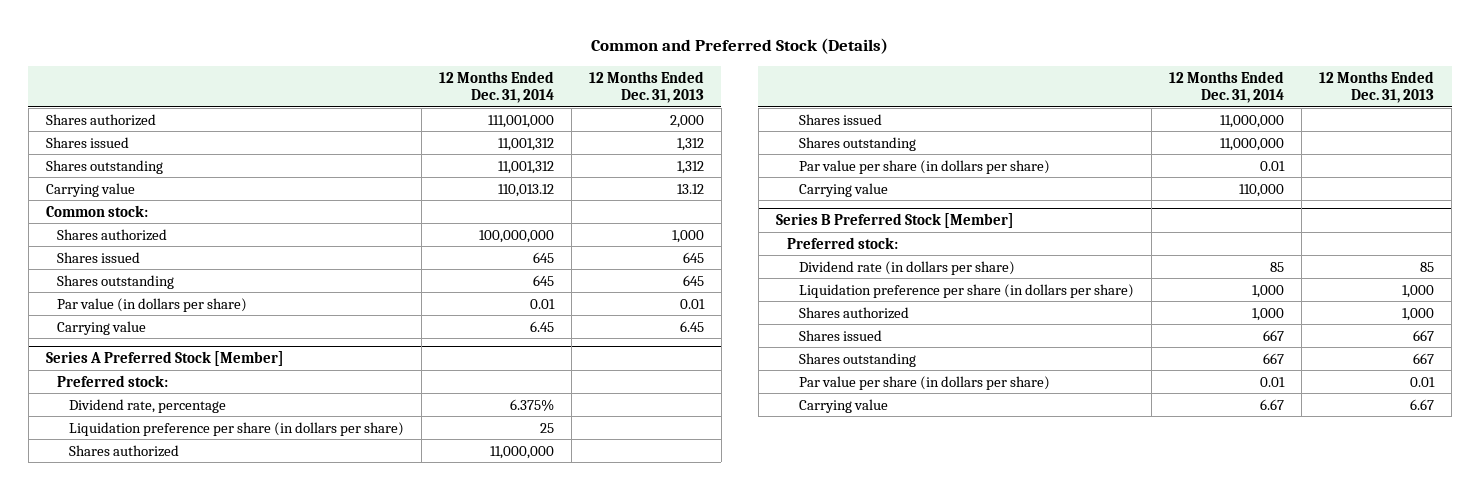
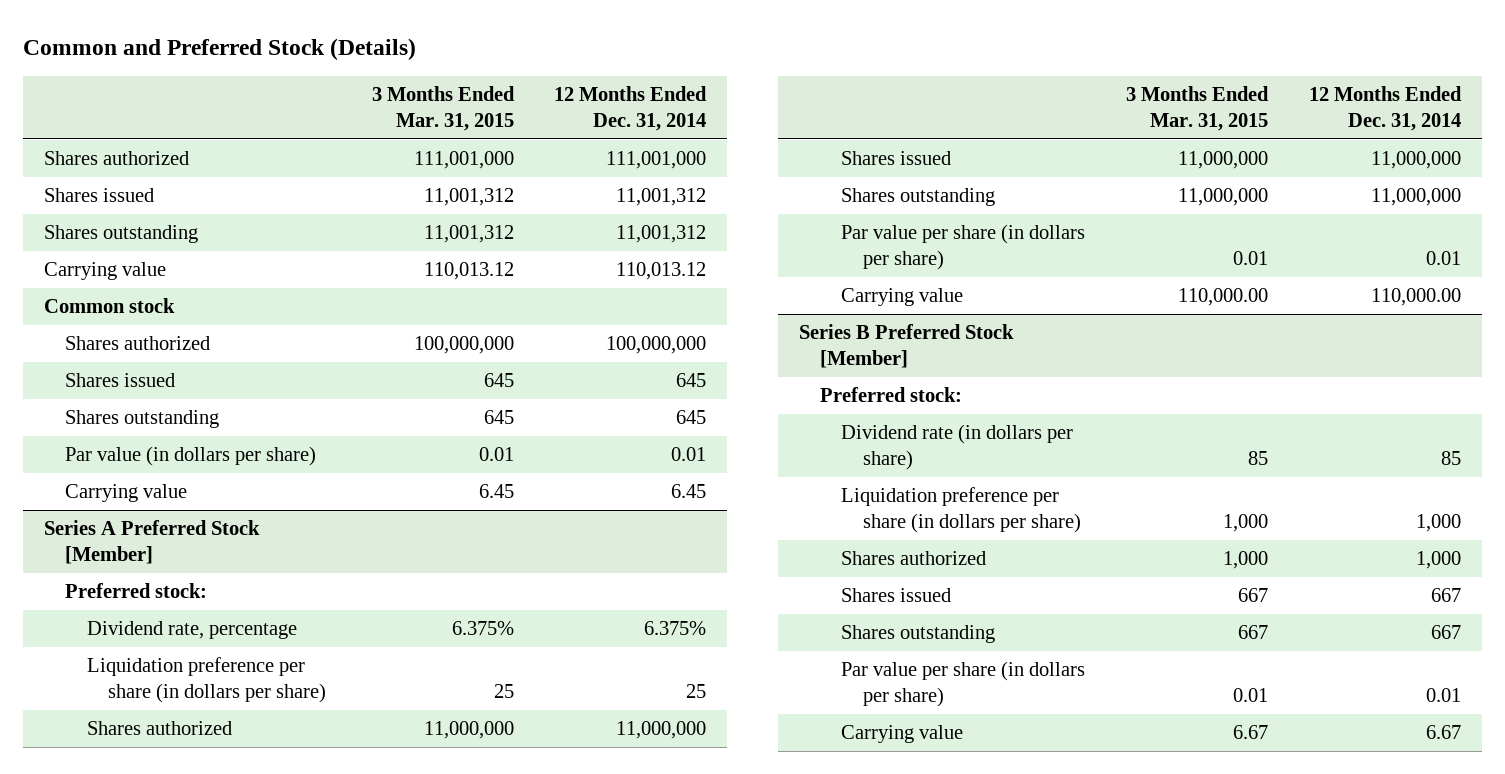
[588,70,704,104] 12 Months Ended Dec. 31, 2013 -> none
none -> [371,85,515,132] 3 Months Ended Mar. 31, 2015
[45,204,148,217] Common stock: -> [43,297,175,313] Common stock
[1238,183,1284,197] 110,000 -> [1371,287,1462,306] 110,000.00

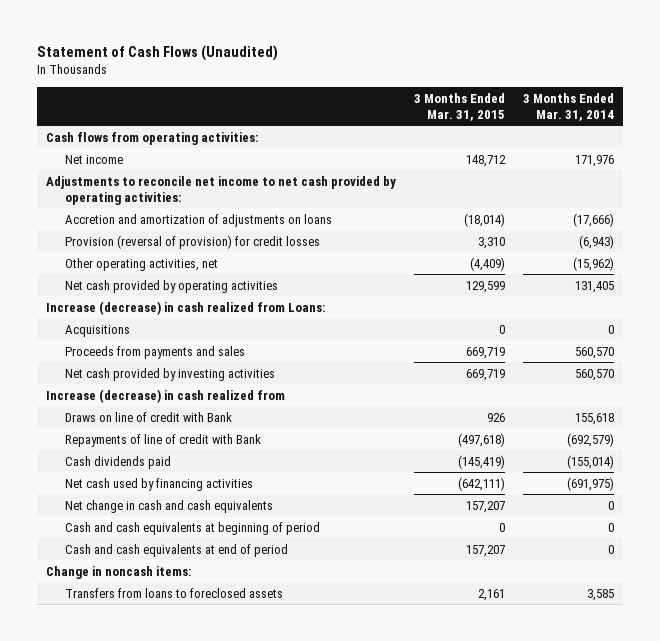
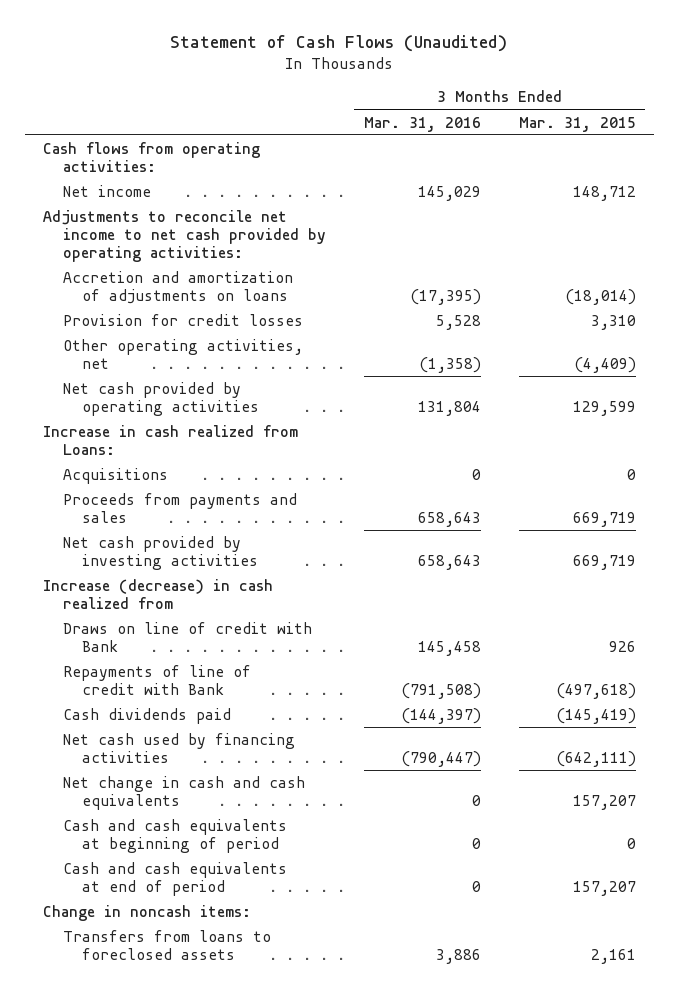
[523,92,615,121] 3 Months Ended Mar. 31, 2014 -> none
none -> [363,116,481,132] Mar. 31, 2016
[65,234,321,249] Provision (reversal of provision) for credit losses -> [62,313,303,326] Provision for credit losses
[46,300,326,315] Increase (decrease) in cash realized from Loans: -> [43,424,299,455] Increase in cash realized from Loans:

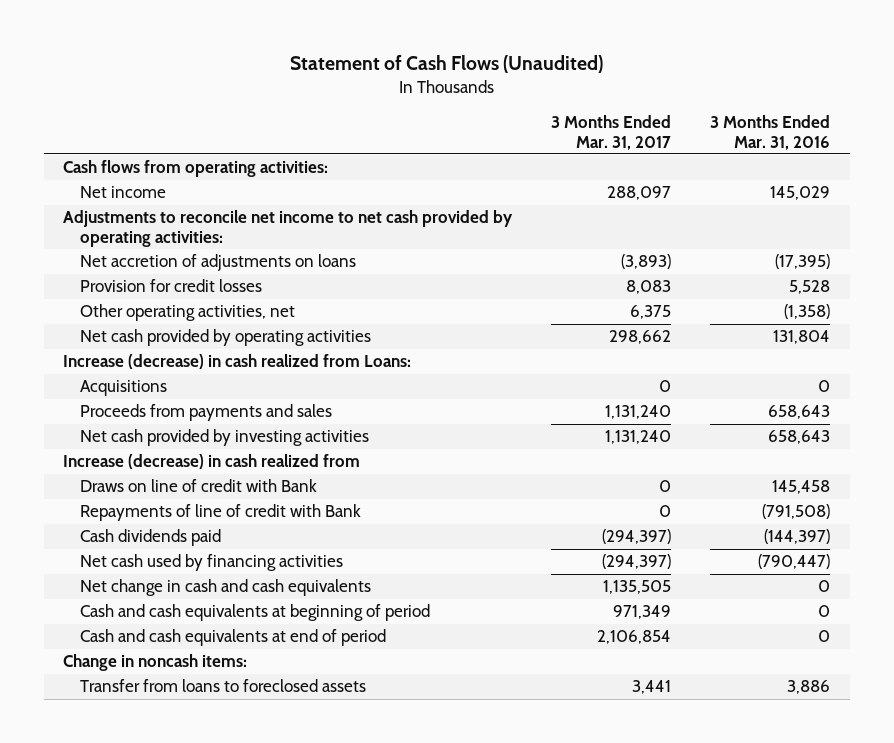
[518,116,636,132] Mar. 31, 2015 -> none
none -> [551,115,672,150] 3 Months Ended Mar. 31, 2017
[62,270,293,304] Accretion and amortization of adjustments on loans -> [80,254,357,272] Net accretion of adjustments on loans
[43,424,299,455] Increase in cash realized from Loans: -> [63,354,412,370] Increase (decrease) in cash realized from Loans:
[62,929,271,960] Transfers from loans to foreclosed assets -> [80,679,367,693] Transfer from loans to foreclosed assets

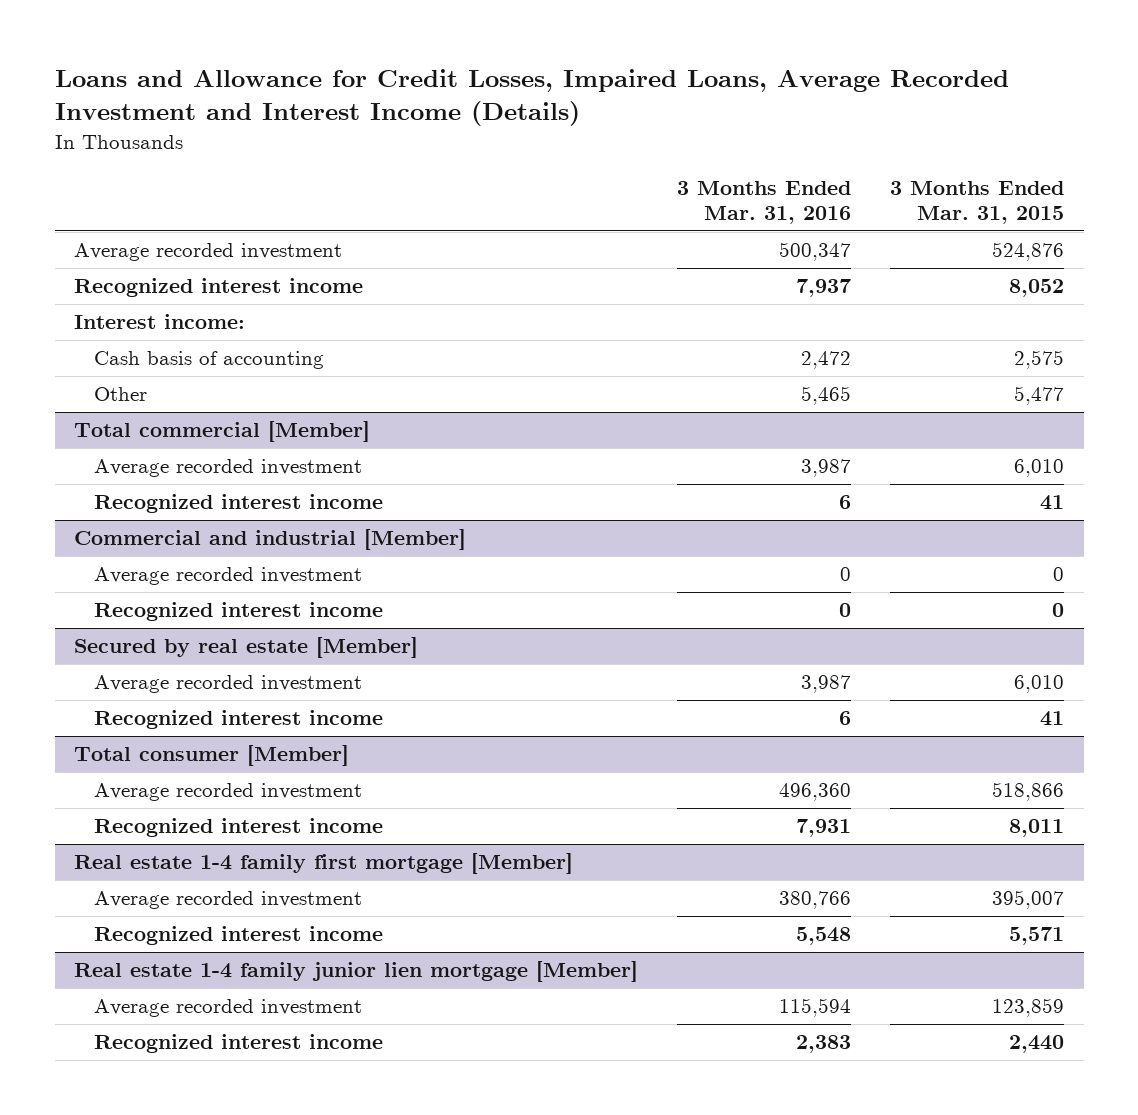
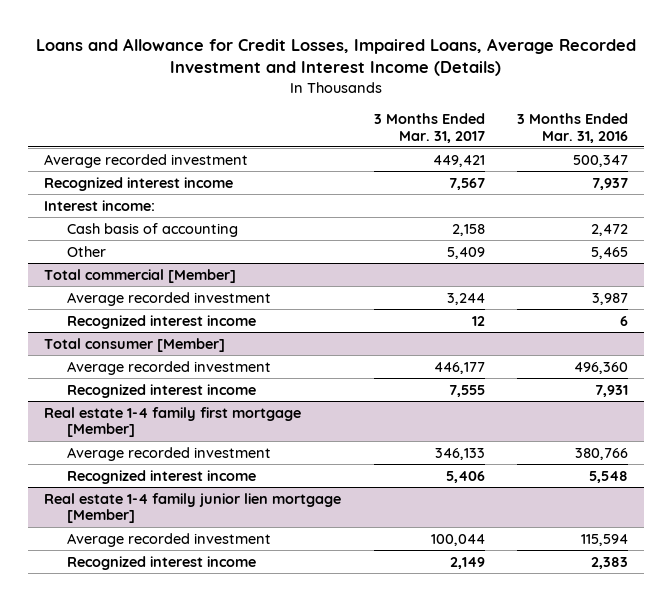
[890,181,1065,224] 3 Months Ended Mar. 31, 2015 -> none
none -> [373,112,485,143] 3 Months Ended Mar. 31, 2017
[74,529,467,551] Commercial and industrial [Member] -> none
[93,567,362,586] Average recorded investment -> none
[93,602,383,622] Recognized interest income -> none
[74,637,419,659] Secured by real estate [Member] -> none
[93,675,362,694] Average recorded investment -> none
[93,710,383,730] Recognized interest income -> none

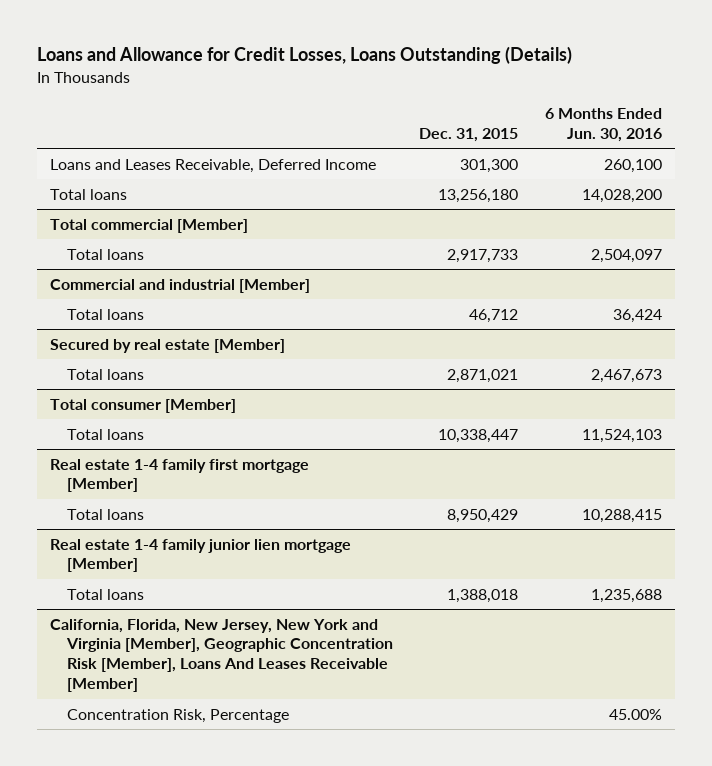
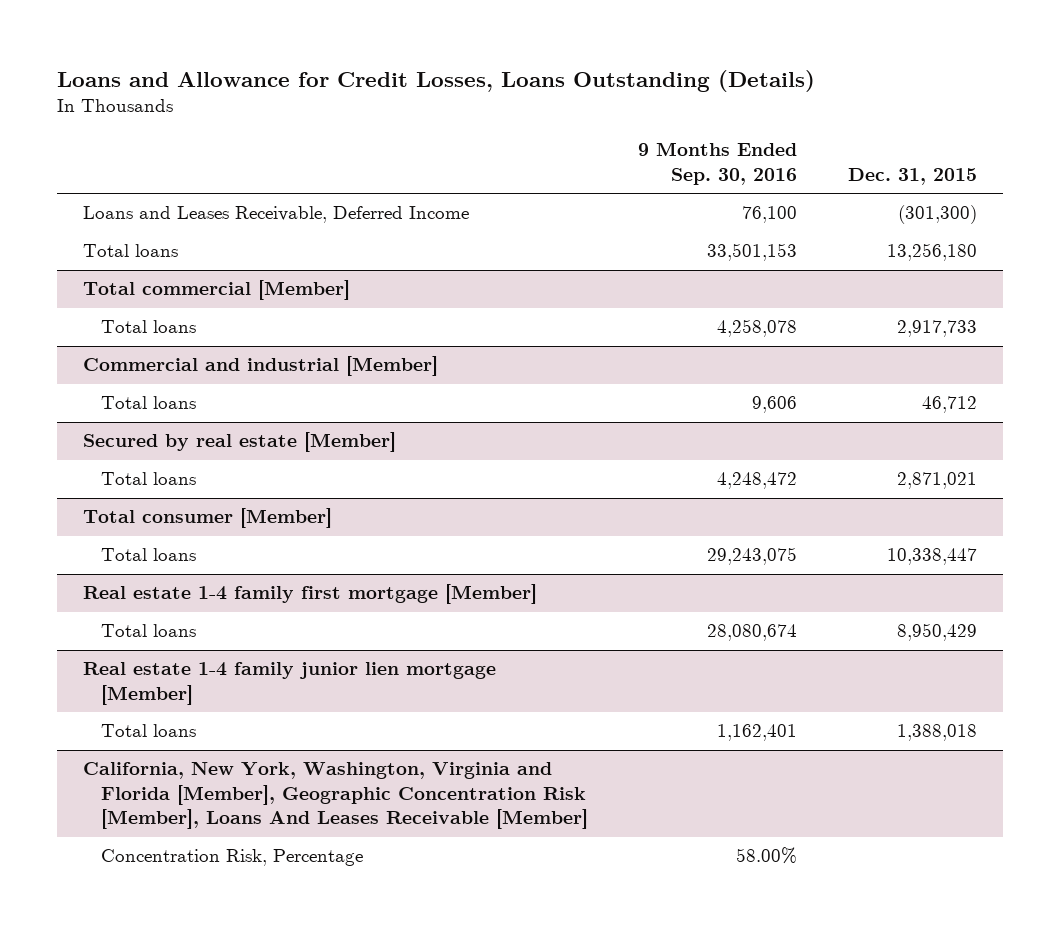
[544,108,662,143] 6 Months Ended Jun. 30, 2016 -> none
none -> [638,142,798,185] 9 Months Ended Sep. 30, 2016
[460,158,519,173] 301,300 -> [898,205,978,225] (301,300)
[50,618,393,693] California, Florida, New Jersey, New York and Virginia [Member], Geographic Concentration Risk [Member], Loans And Leases Receivable [Member] -> [82,762,588,830] California, New York, Washington, Virginia and Florida [Member], Geographic Concentration Risk [Member], Loans And Leases Receivable [Member]

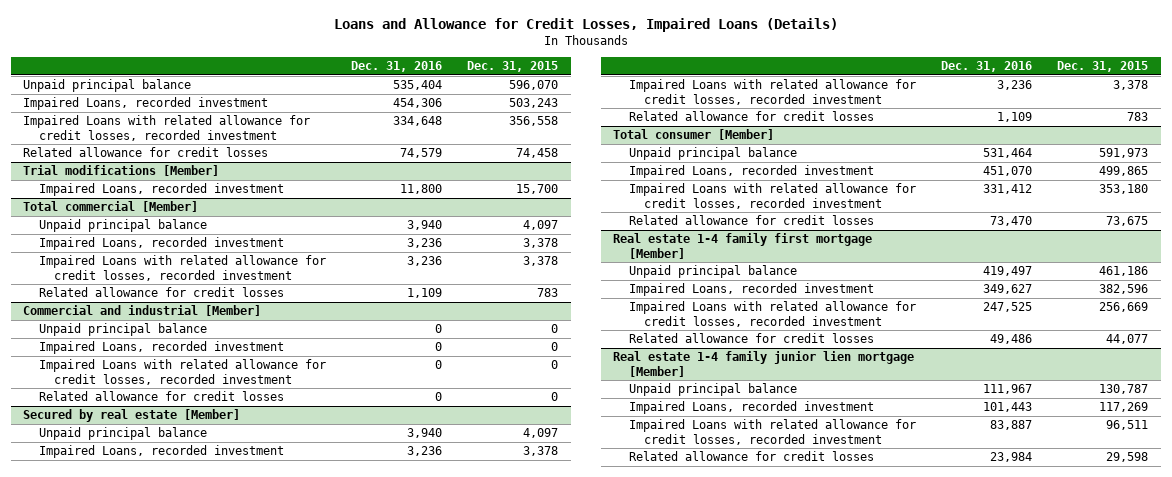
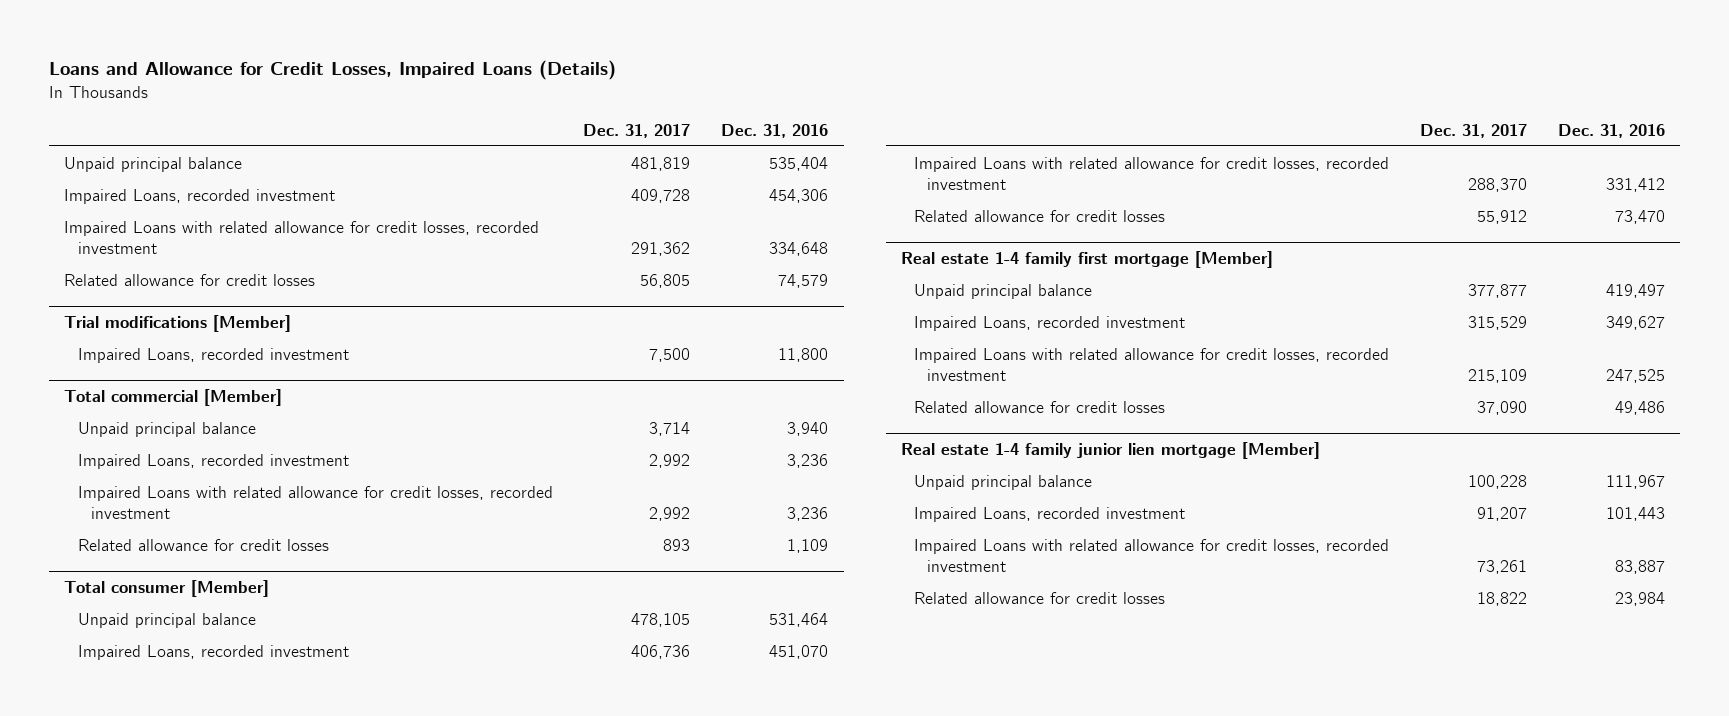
[467,61,559,73] Dec. 31, 2015 -> none
none -> [583,123,691,138] Dec. 31, 2017
[23,305,262,317] Commercial and industrial [Member] -> none
[38,323,207,337] Unpaid principal balance -> none
[38,341,284,355] Impaired Loans, recorded investment -> none
[38,359,326,385] Impaired Loans with related allowance for credit losses, recorded investment -> none
[38,391,284,402] Related allowance for credit losses -> none
[23,409,241,423] Secured by real estate [Member] -> none
[38,427,207,441] Unpaid principal balance -> none
[38,445,284,459] Impaired Loans, recorded investment -> none
[628,79,916,105] Impaired Loans with related allowance for credit losses, recorded investment -> none
[628,111,874,122] Related allowance for credit losses -> none

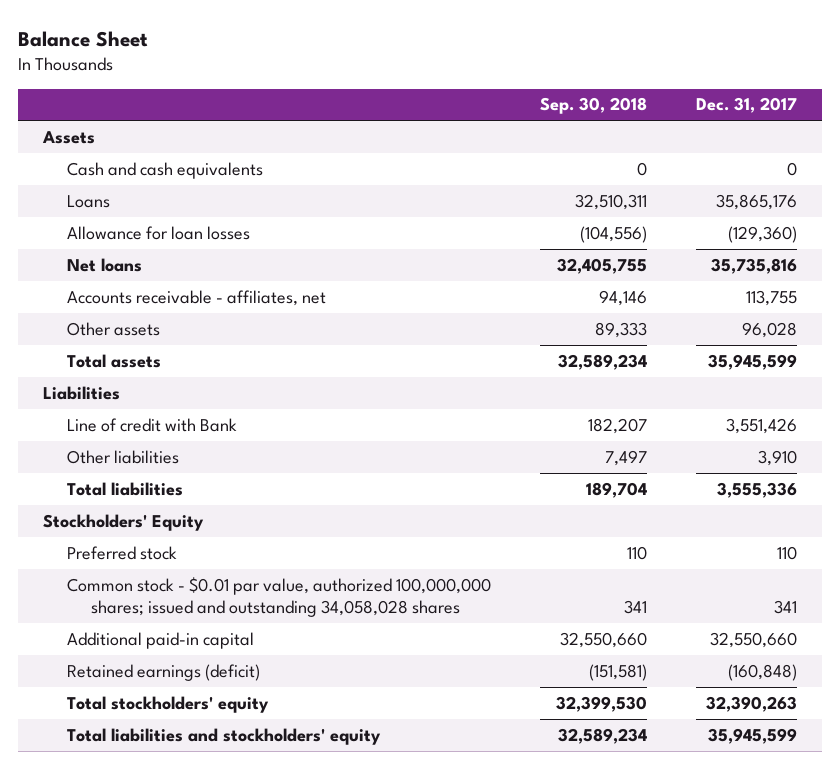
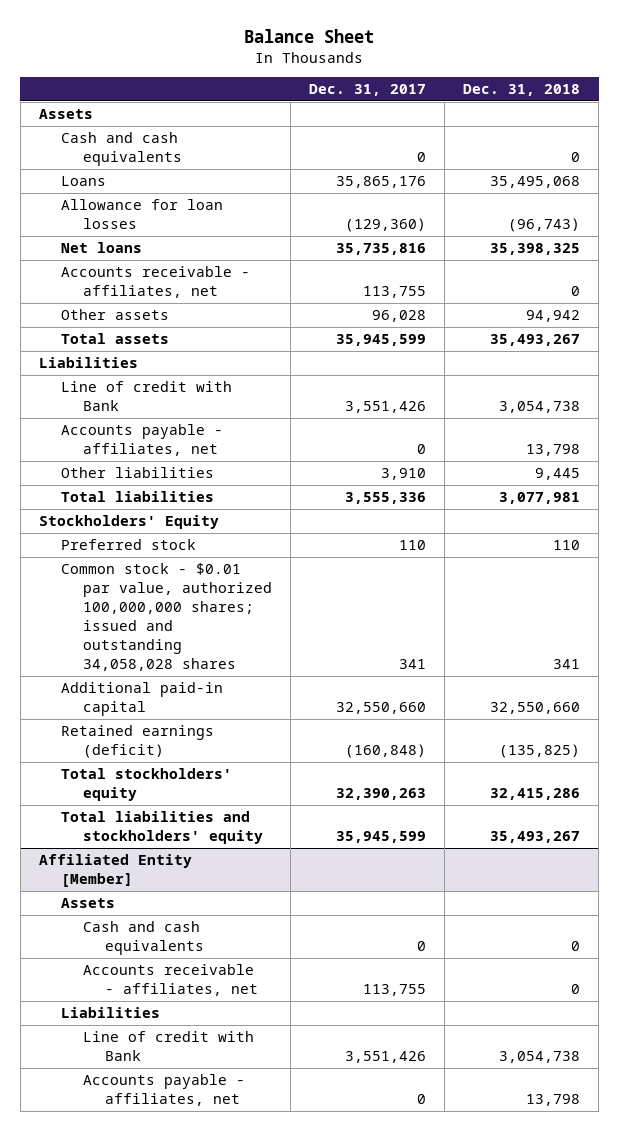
[540,97,648,115] Sep. 30, 2018 -> none
none -> [463,84,581,97] Dec. 31, 2018
none -> [60,424,223,457] Accounts payable - affiliates, net
none -> [38,854,192,888] Affiliated Entity [Member]
none -> [60,898,115,909] Assets
none -> [82,921,204,956] Cash and cash equivalents
none -> [82,964,258,997] Accounts receivable - affiliates, net
none -> [60,1007,160,1019] Liabilities
none -> [82,1031,254,1062] Line of credit with Bank
none -> [82,1074,245,1107] Accounts payable - affiliates, net

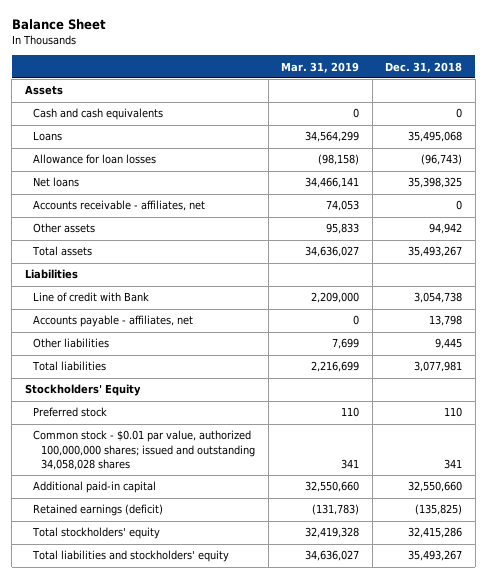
[309,84,427,97] Dec. 31, 2017 -> none
none -> [281,61,360,73] Mar. 31, 2019
[38,854,192,888] Affiliated Entity [Member] -> none
[60,898,115,909] Assets -> none
[82,921,204,956] Cash and cash equivalents -> none
[82,964,258,997] Accounts receivable - affiliates, net -> none
[60,1007,160,1019] Liabilities -> none
[82,1031,254,1062] Line of credit with Bank -> none
[82,1074,245,1107] Accounts payable - affiliates, net -> none

